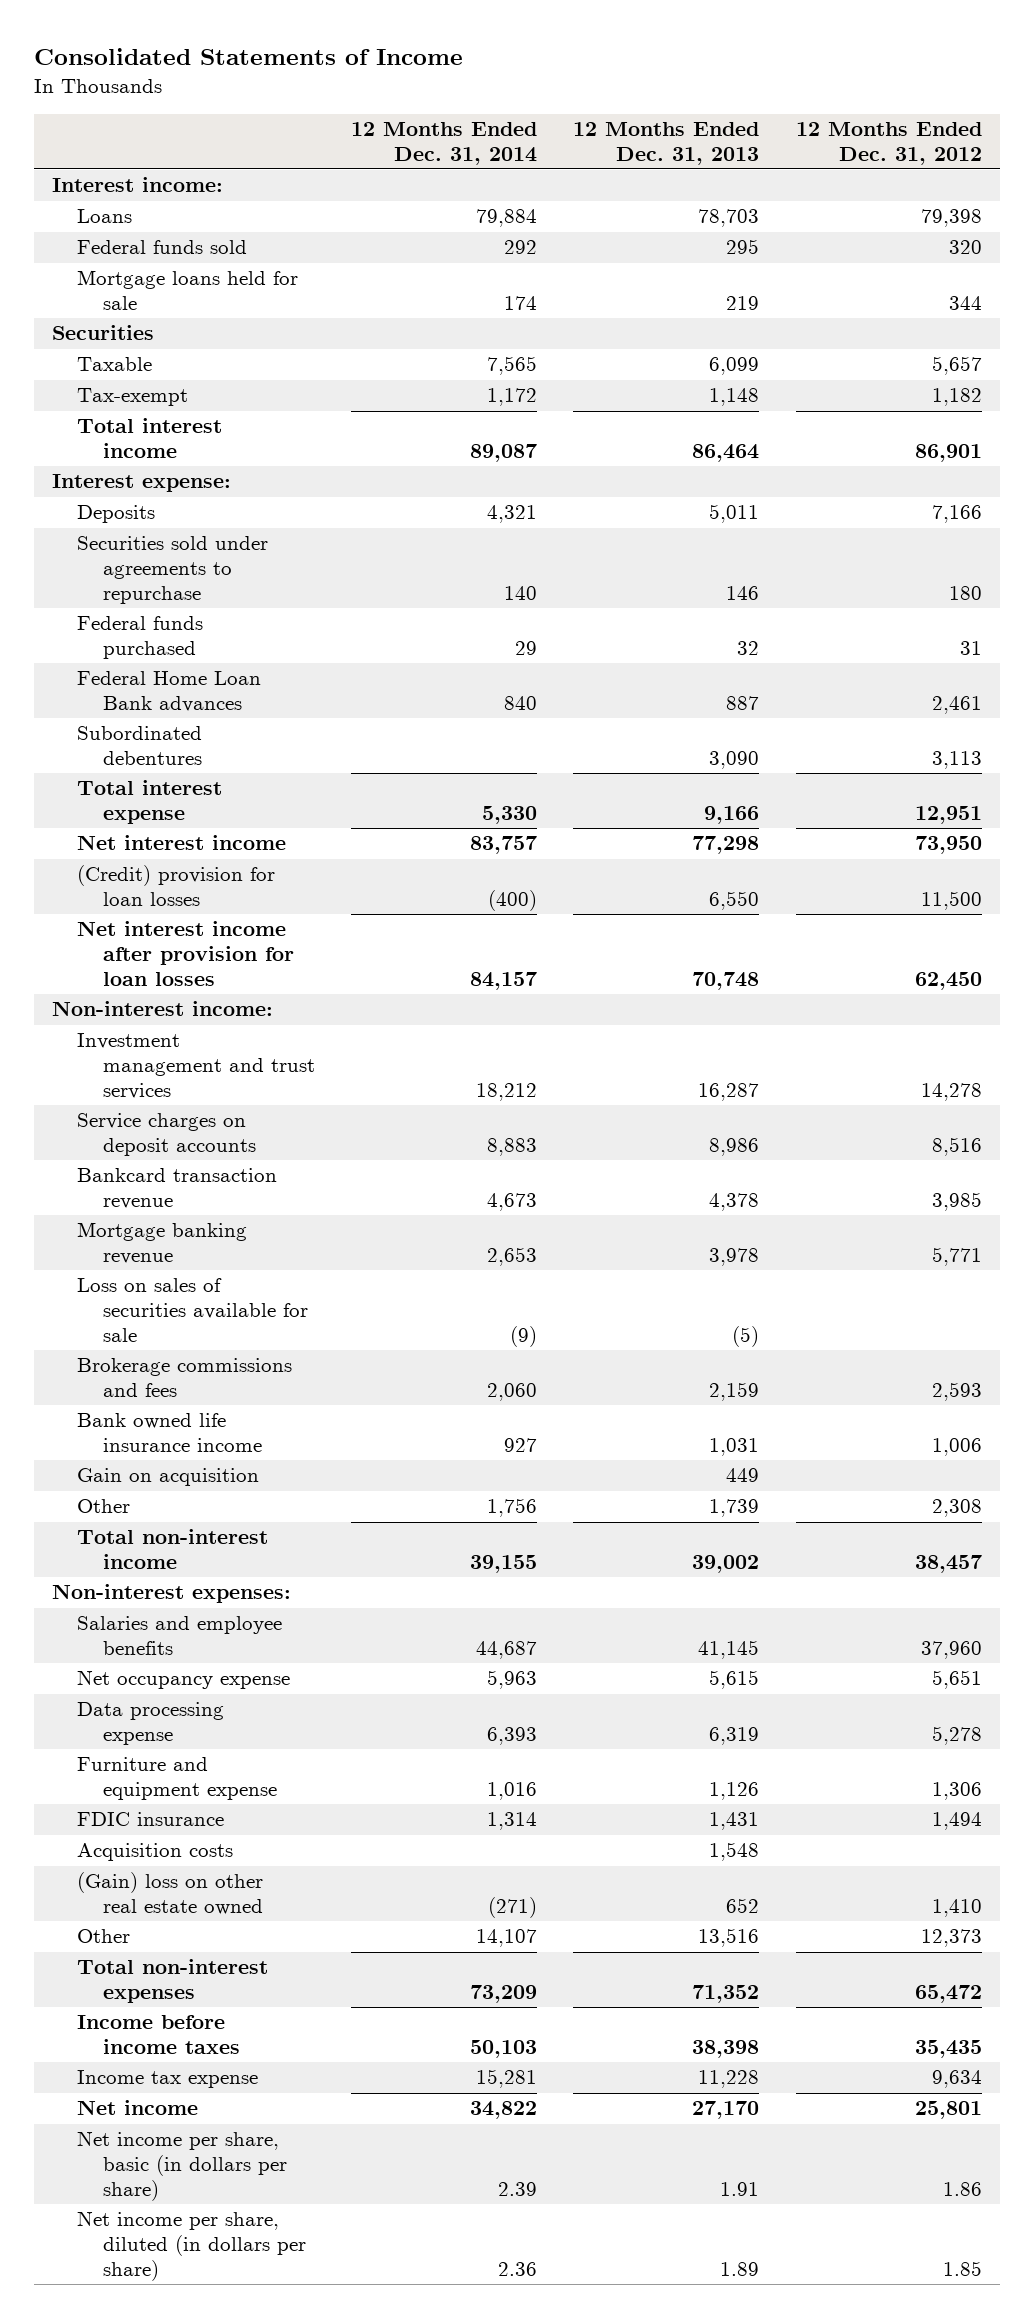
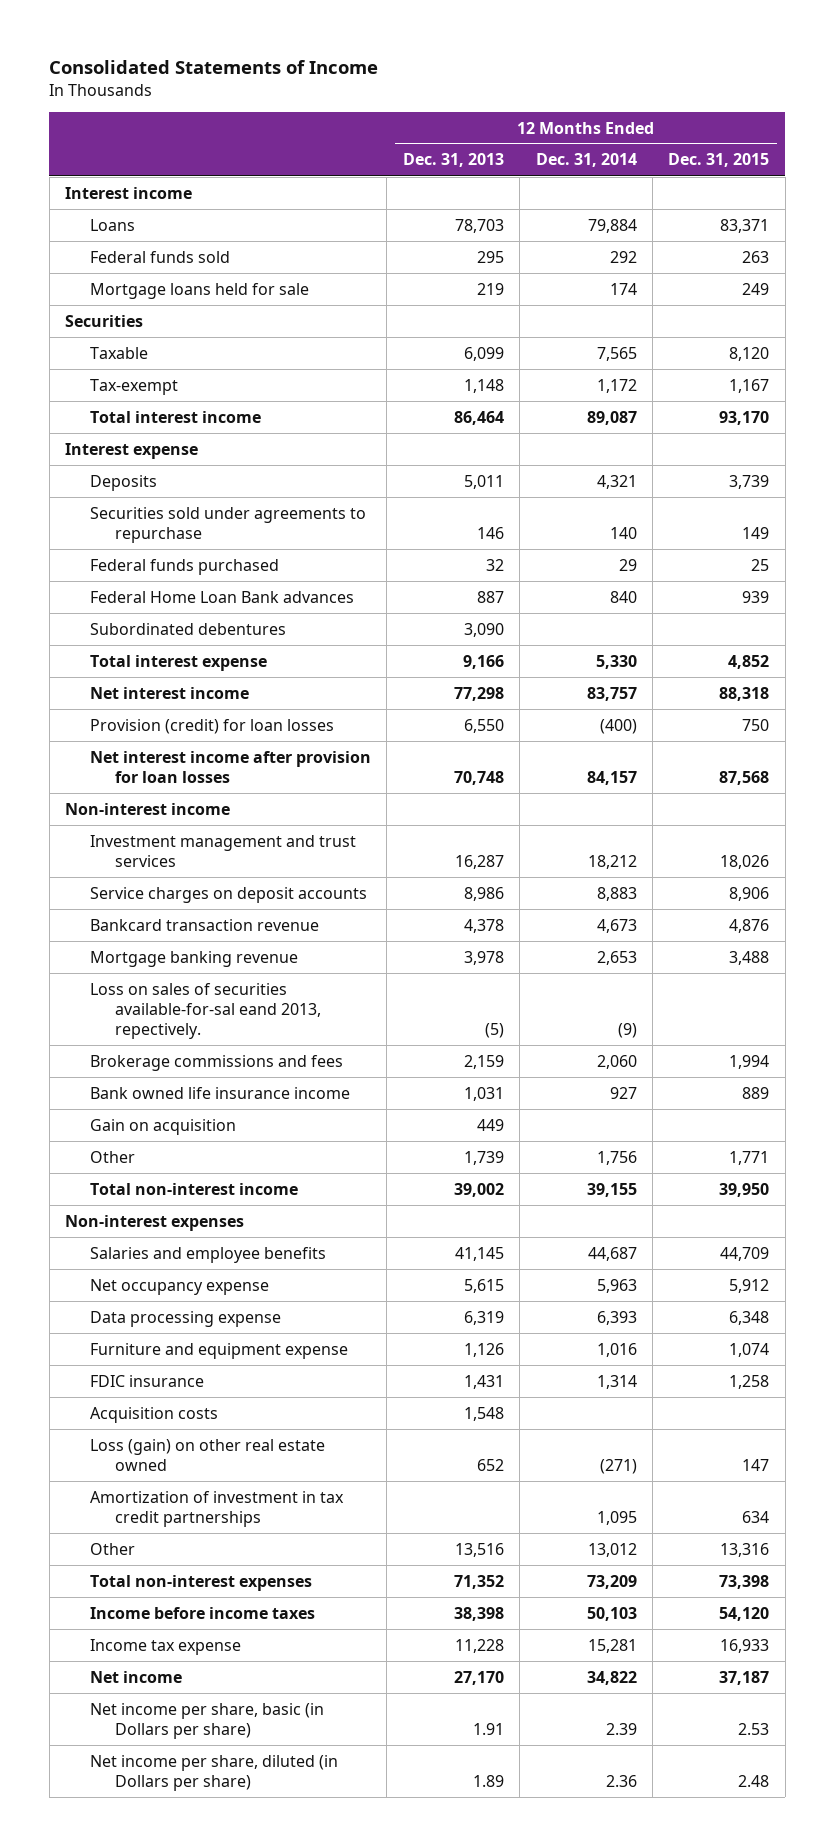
[795,121,982,165] 12 Months Ended Dec. 31, 2012 -> none
none -> [668,153,770,168] Dec. 31, 2015
[51,177,223,193] Interest income: -> [65,186,193,199] Interest income
[51,474,231,493] Interest expense: -> [65,442,199,459] Interest expense
[77,865,276,907] (Credit) provision for loan losses -> [89,718,334,734] Provision (credit) for loan losses
[51,1001,273,1017] Non-interest income: -> [65,802,231,815] Non-interest income
[77,1278,308,1342] Loss on sales of securities available for sale -> [89,982,321,1040] Loss on sales of securities available-for-sal eand 2013, repectively.
[51,1584,291,1604] Non-interest expenses: -> [65,1214,245,1231] Non-interest expenses
[77,1872,264,1916] (Gain) loss on other real estate owned -> [89,1438,325,1471] Loss (gain) on other real estate owned
none -> [89,1490,344,1527] Amortization of investment in tax credit partnerships
[476,1929,538,1948] 14,107 -> [587,1542,637,1557] 13,012
[77,2131,287,2201] Net income per share, basic (in dollars per share) -> [89,1702,324,1739] Net income per share, basic (in Dollars per share)
[77,2211,306,2281] Net income per share, diluted (in dollars per share) -> [89,1754,338,1791] Net income per share, diluted (in Dollars per share)

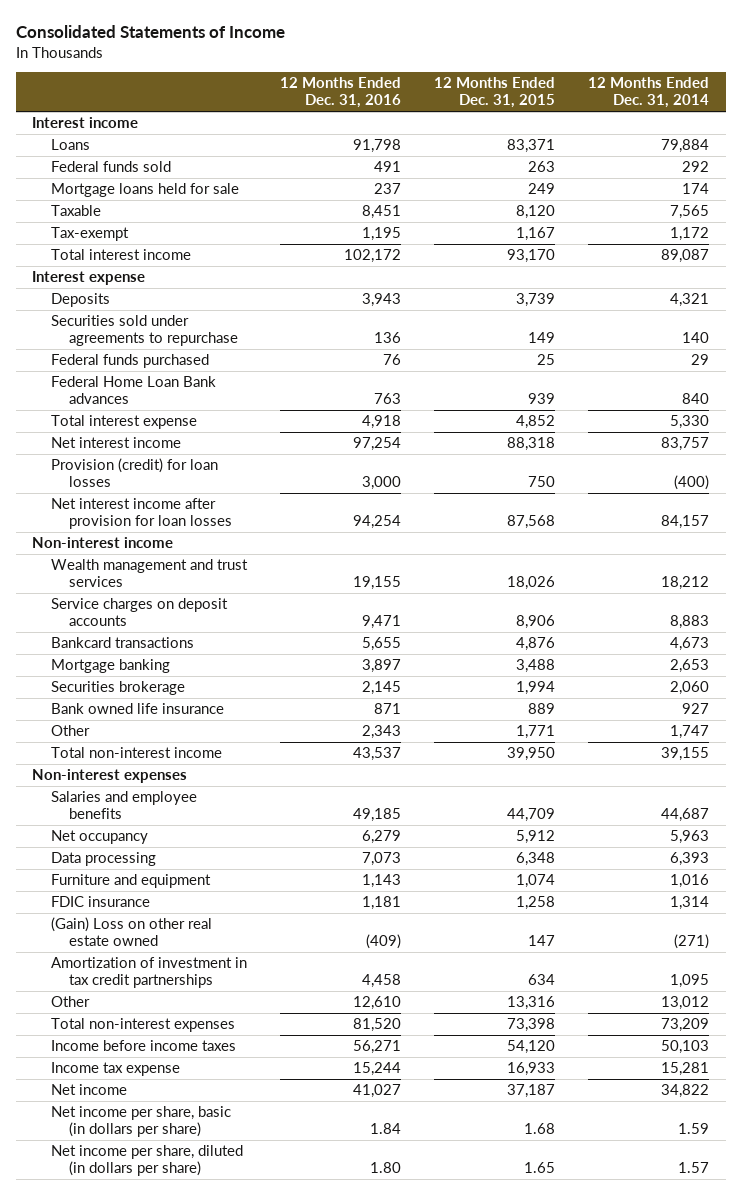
[402,153,504,168] Dec. 31, 2013 -> none
none -> [279,77,401,109] 12 Months Ended Dec. 31, 2016
[65,314,144,327] Securities -> none
[89,622,286,635] Subordinated debentures -> none
[89,834,356,867] Investment management and trust services -> [50,559,248,588] Wealth management and trust services
[89,982,321,1040] Loss on sales of securities available-for-sal eand 2013, repectively. -> none
[89,1118,236,1135] Gain on acquisition -> none
[89,918,319,931] Bankcard transaction revenue -> [50,637,194,649] Bankcard transactions
[89,950,298,967] Mortgage banking revenue -> [50,659,170,674] Mortgage banking
[89,1054,343,1071] Brokerage commissions and fees -> [50,681,185,696] Securities brokerage
[89,1086,350,1099] Bank owned life insurance income -> [50,703,224,715] Bank owned life insurance
[596,1150,637,1165] 1,756 -> [670,725,710,740] 1,747
[89,1278,269,1295] Net occupancy expense -> [50,830,148,845] Net occupancy
[89,1310,281,1327] Data processing expense -> [50,852,156,867] Data processing
[89,1342,348,1359] Furniture and equipment expense -> [50,874,211,889] Furniture and equipment
[89,1406,218,1423] Acquisition costs -> none
[89,1438,325,1471] Loss (gain) on other real estate owned -> [50,917,212,947] (Gain) Loss on other real estate owned
[89,1702,324,1739] Net income per share, basic (in Dollars per share) -> [50,1106,231,1138] Net income per share, basic (in dollars per share)
[605,1722,637,1735] 2.39 -> [678,1123,710,1135] 1.59
[738,1722,770,1735] 2.53 -> [523,1123,555,1135] 1.68
[89,1754,338,1791] Net income per share, diluted (in Dollars per share) -> [50,1145,243,1177] Net income per share, diluted (in dollars per share)
[605,1774,637,1787] 2.36 -> [678,1162,710,1174] 1.57
[738,1774,770,1787] 2.48 -> [523,1162,555,1174] 1.65

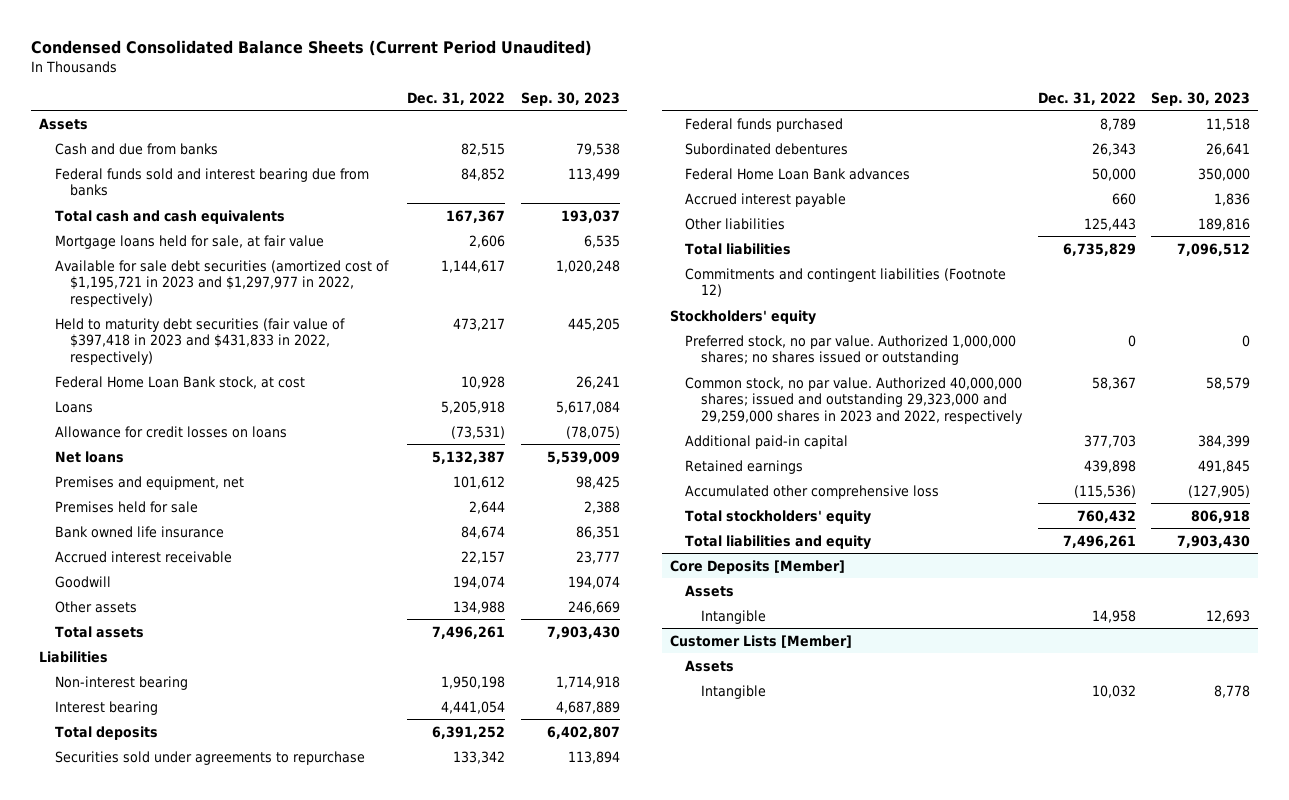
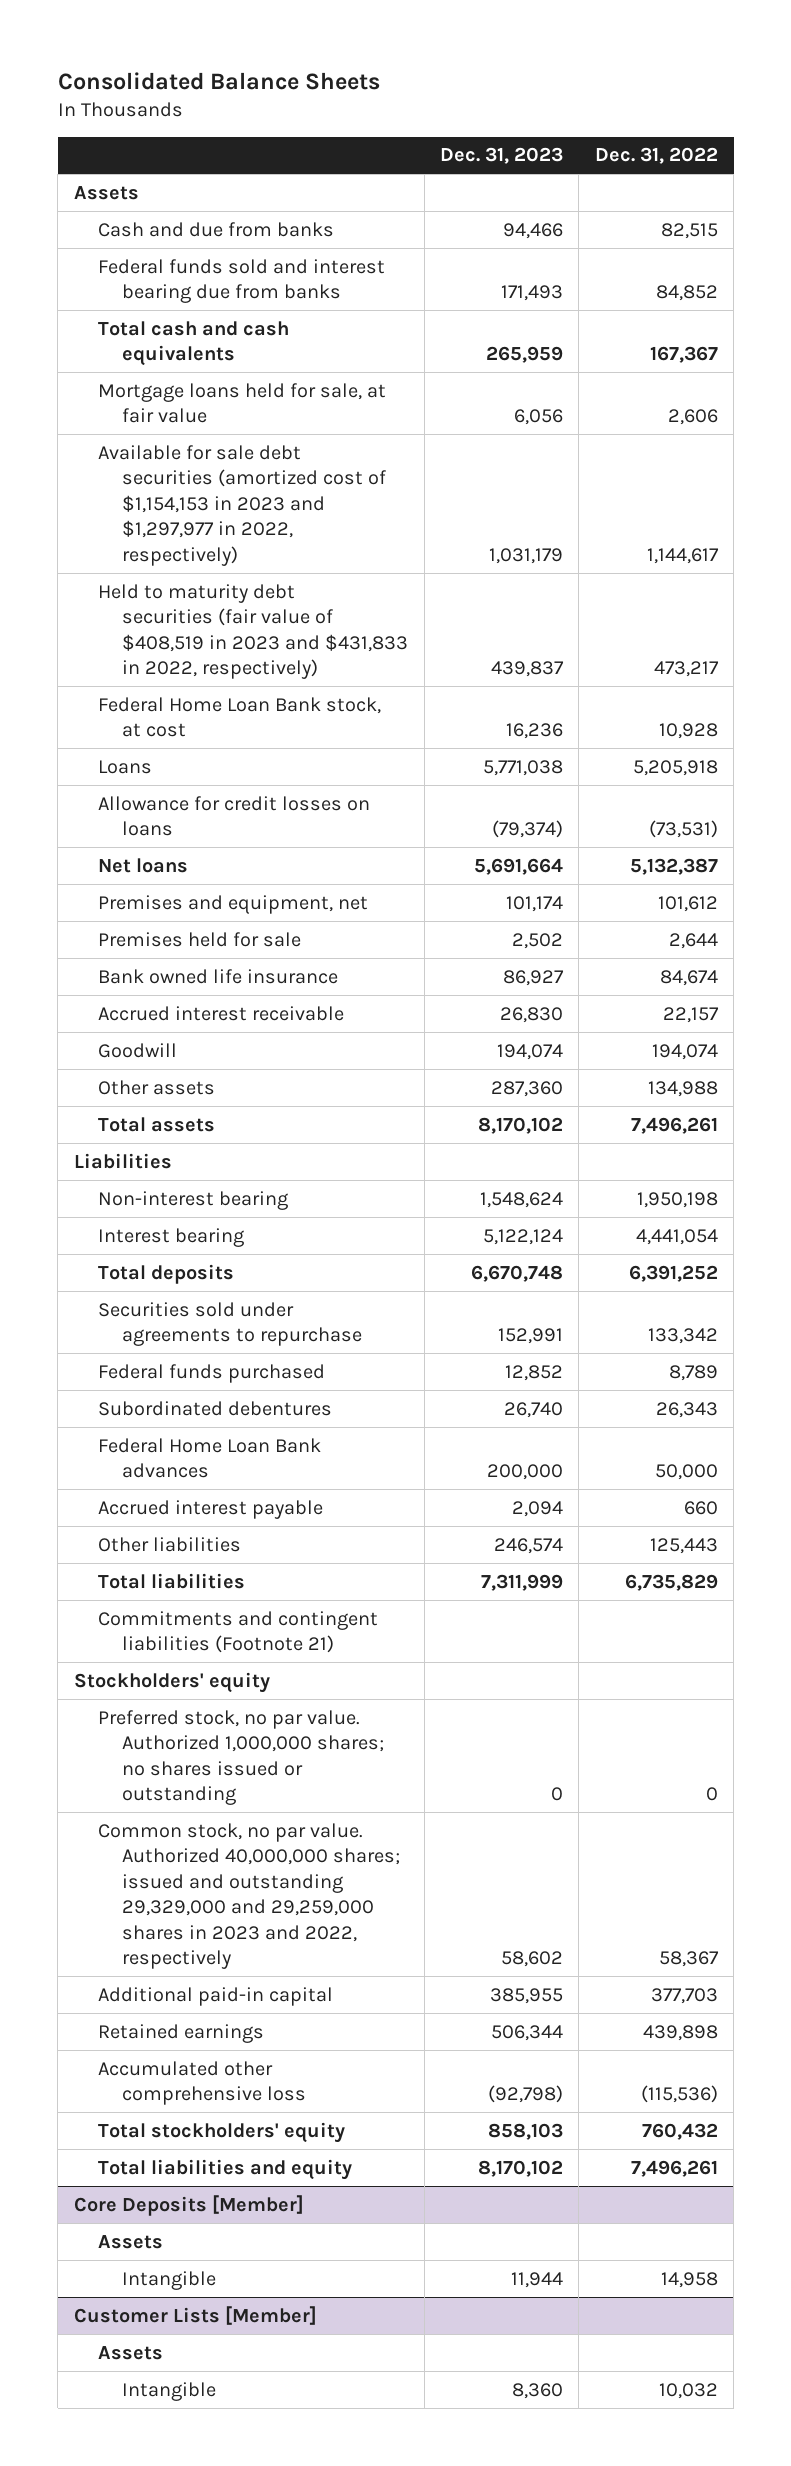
[31,39,593,56] Condensed Consolidated Balance Sheets (Current Period Unaudited) -> [57,72,380,91] Consolidated Balance Sheets
[520,91,620,106] Sep. 30, 2023 -> none
none -> [439,147,563,165] Dec. 31, 2023
[54,259,389,307] Available for sale debt securities (amortized cost of $1,195,721 in 2023 and $1,297,977 in 2022, respectively) -> [97,444,387,566] Available for sale debt securities (amortized cost of $1,154,153 in 2023 and $1,297,977 in 2022, respectively)
[54,317,345,365] Held to maturity debt securities (fair value of $397,418 in 2023 and $431,833 in 2022, respectively) -> [97,583,409,680] Held to maturity debt securities (fair value of $408,519 in 2023 and $431,833 in 2022, respectively)
[685,267,1007,298] Commitments and contingent liabilities (Footnote 12) -> [97,1610,378,1654] Commitments and contingent liabilities (Footnote 21)
[685,376,1023,424] Common stock, no par value. Authorized 40,000,000 shares; issued and outstanding 29,323,000 and 29,259,000 shares in 2023 and 2022, respectively -> [97,1822,401,1970] Common stock, no par value. Authorized 40,000,000 shares; issued and outstanding 29,329,000 and 29,259,000 shares in 2023 and 2022, respectively

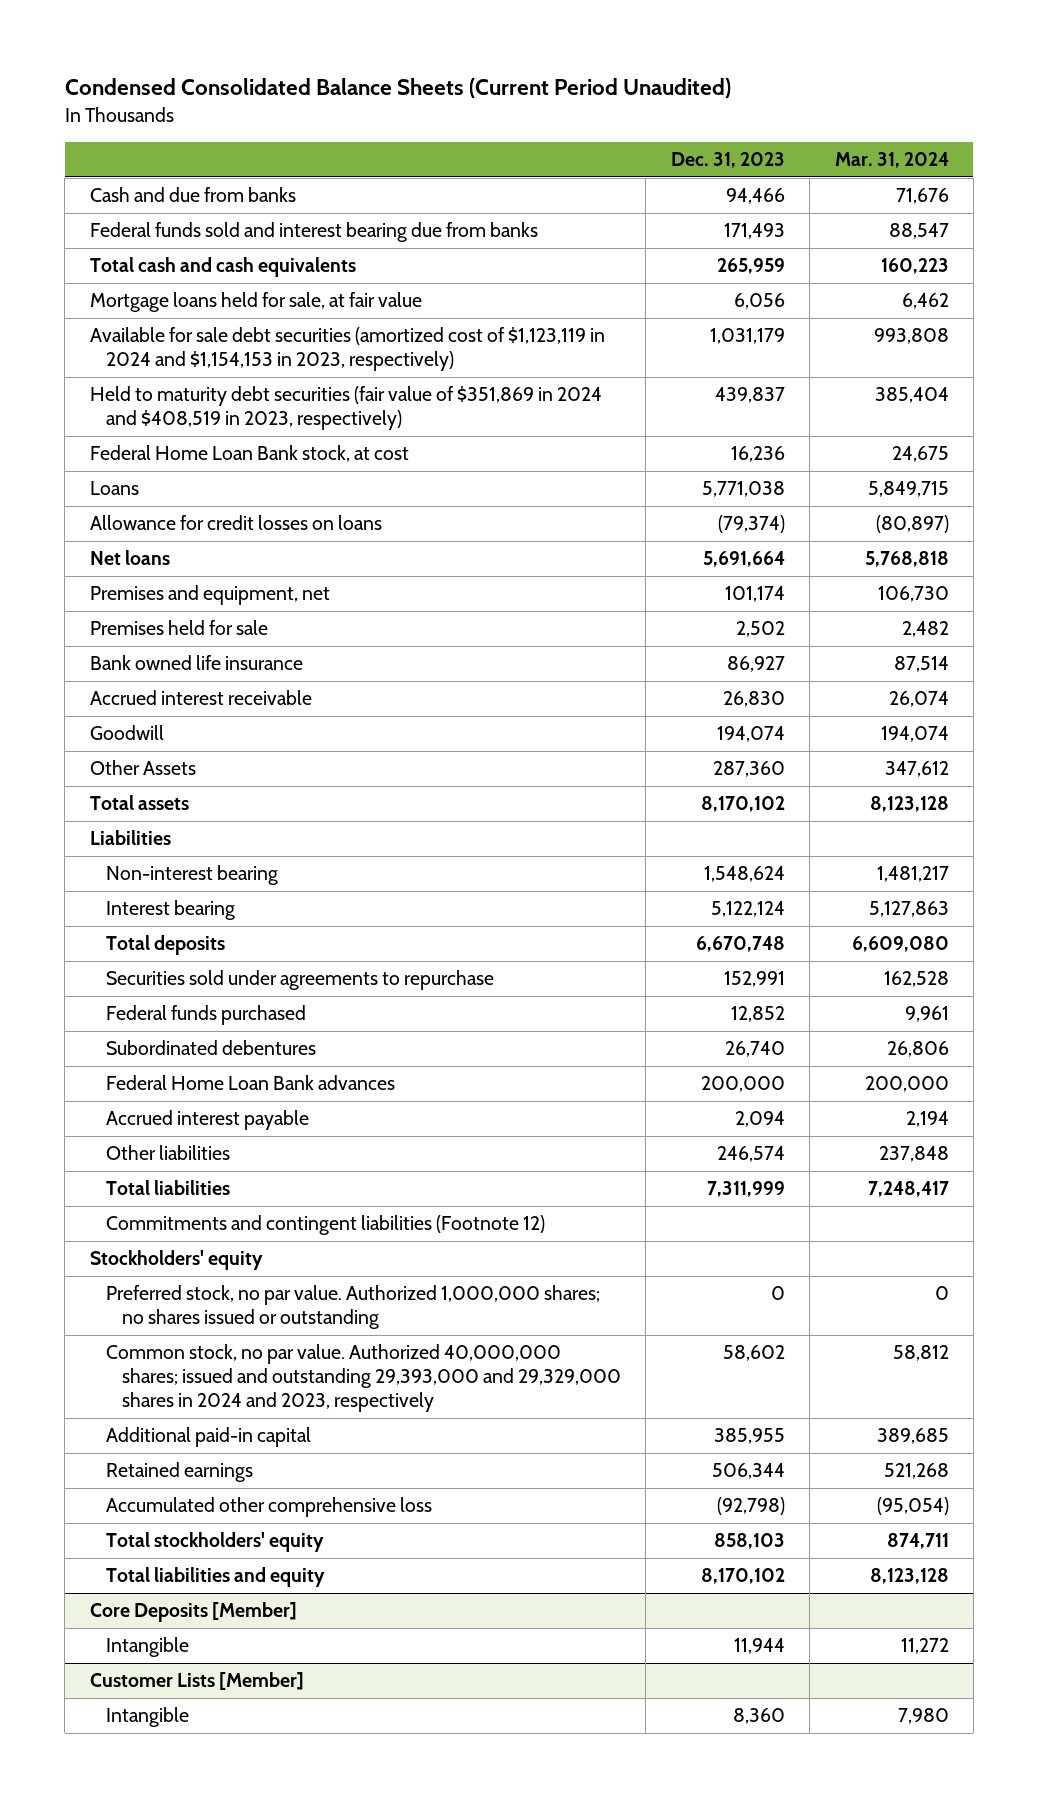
[57,72,380,91] Consolidated Balance Sheets -> [64,78,731,99] Condensed Consolidated Balance Sheets (Current Period Unaudited)
[594,147,718,165] Dec. 31, 2022 -> none
none -> [834,151,949,168] Mar. 31, 2024
[73,185,139,200] Assets -> none
[97,444,387,566] Available for sale debt securities (amortized cost of $1,154,153 in 2023 and $1,297,977 in 2022, respectively) -> [89,327,605,372] Available for sale debt securities (amortized cost of $1,123,119 in 2024 and $1,154,153 in 2023, respectively)
[97,583,409,680] Held to maturity debt securities (fair value of $408,519 in 2023 and $431,833 in 2022, respectively) -> [89,386,602,431] Held to maturity debt securities (fair value of $351,869 in 2024 and $408,519 in 2023, respectively)
[97,1079,215,1095] Other assets -> [89,760,196,776] Other Assets
[97,1610,378,1654] Commitments and contingent liabilities (Footnote 21) -> [105,1215,545,1236] Commitments and contingent liabilities (Footnote 12)
[97,1822,401,1970] Common stock, no par value. Authorized 40,000,000 shares; issued and outstanding 29,329,000 and 29,259,000 shares in 2023 and 2022, respectively -> [105,1344,621,1412] Common stock, no par value. Authorized 40,000,000 shares; issued and outstanding 29,393,000 and 29,329,000 shares in 2024 and 2023, respectively
[97,2234,163,2249] Assets -> none
[97,2345,163,2360] Assets -> none

